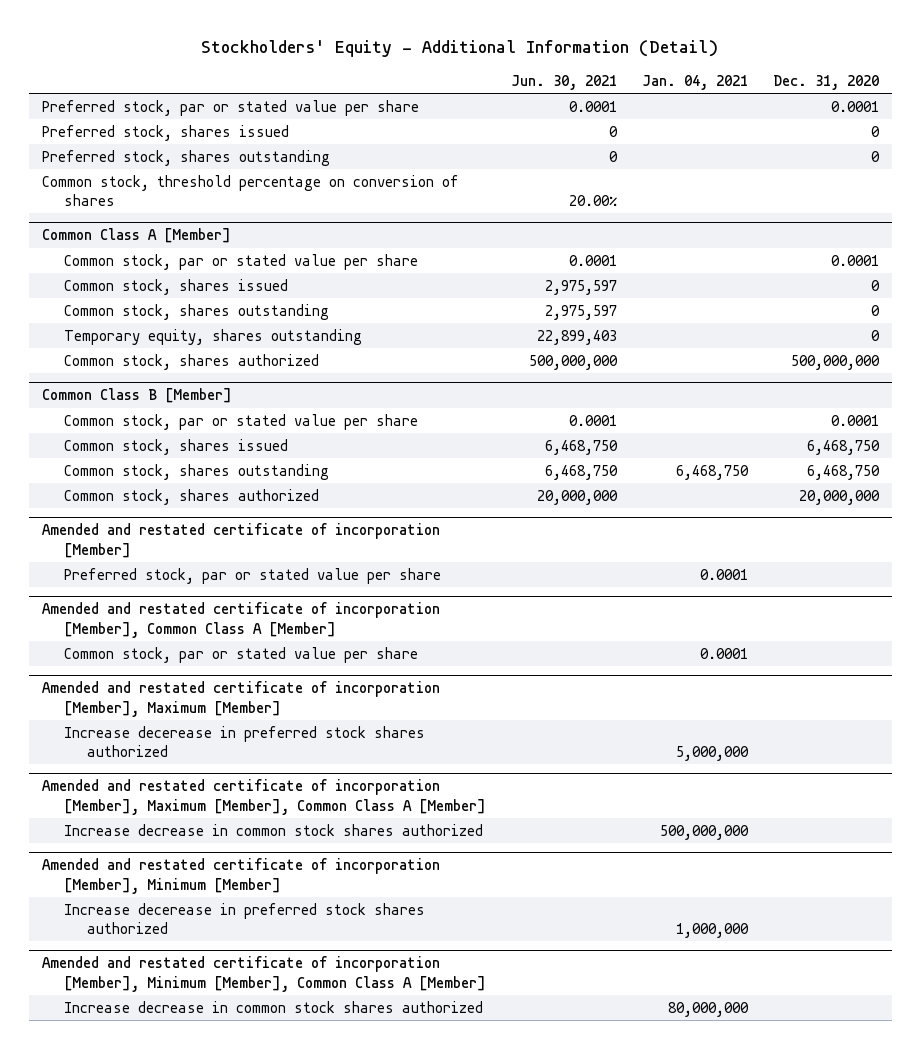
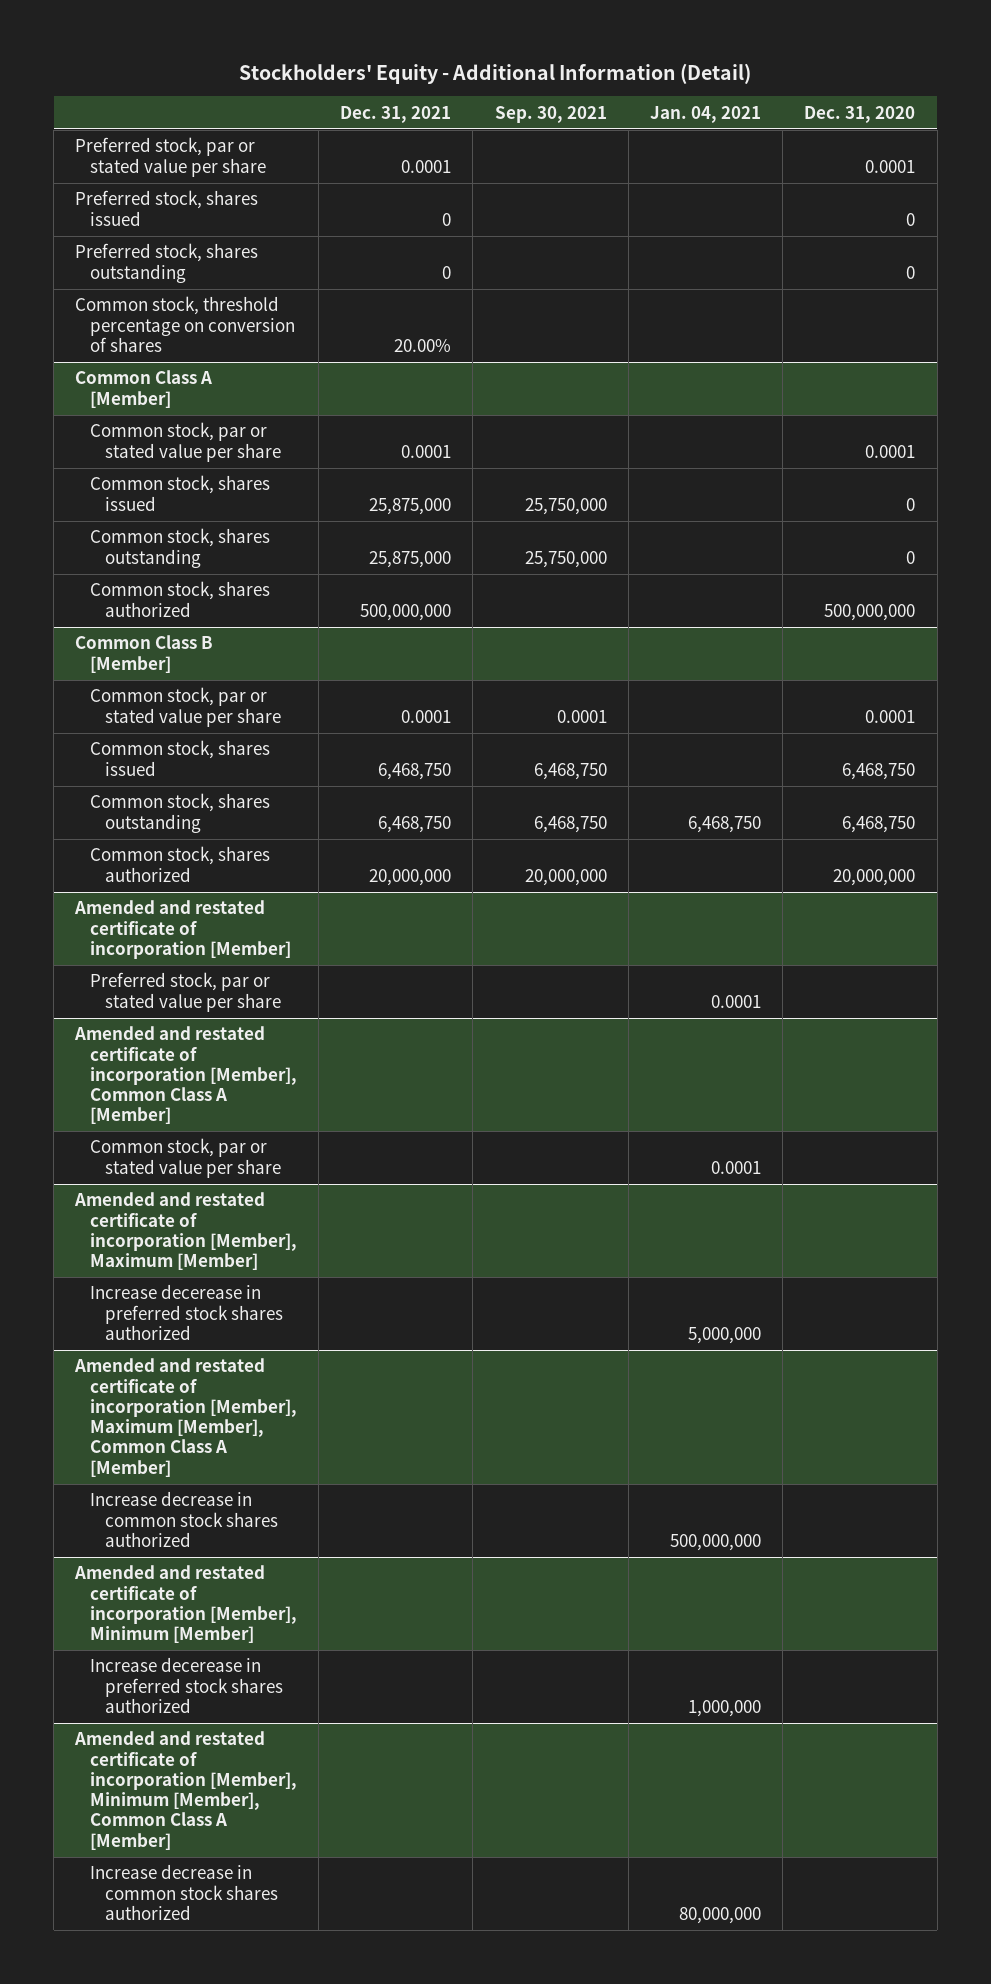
[511,74,618,90] Jun. 30, 2021 -> none
none -> [340,105,452,123] Dec. 31, 2021
none -> [494,105,607,123] Sep. 30, 2021
[64,328,363,345] Temporary equity, shares outstanding -> none

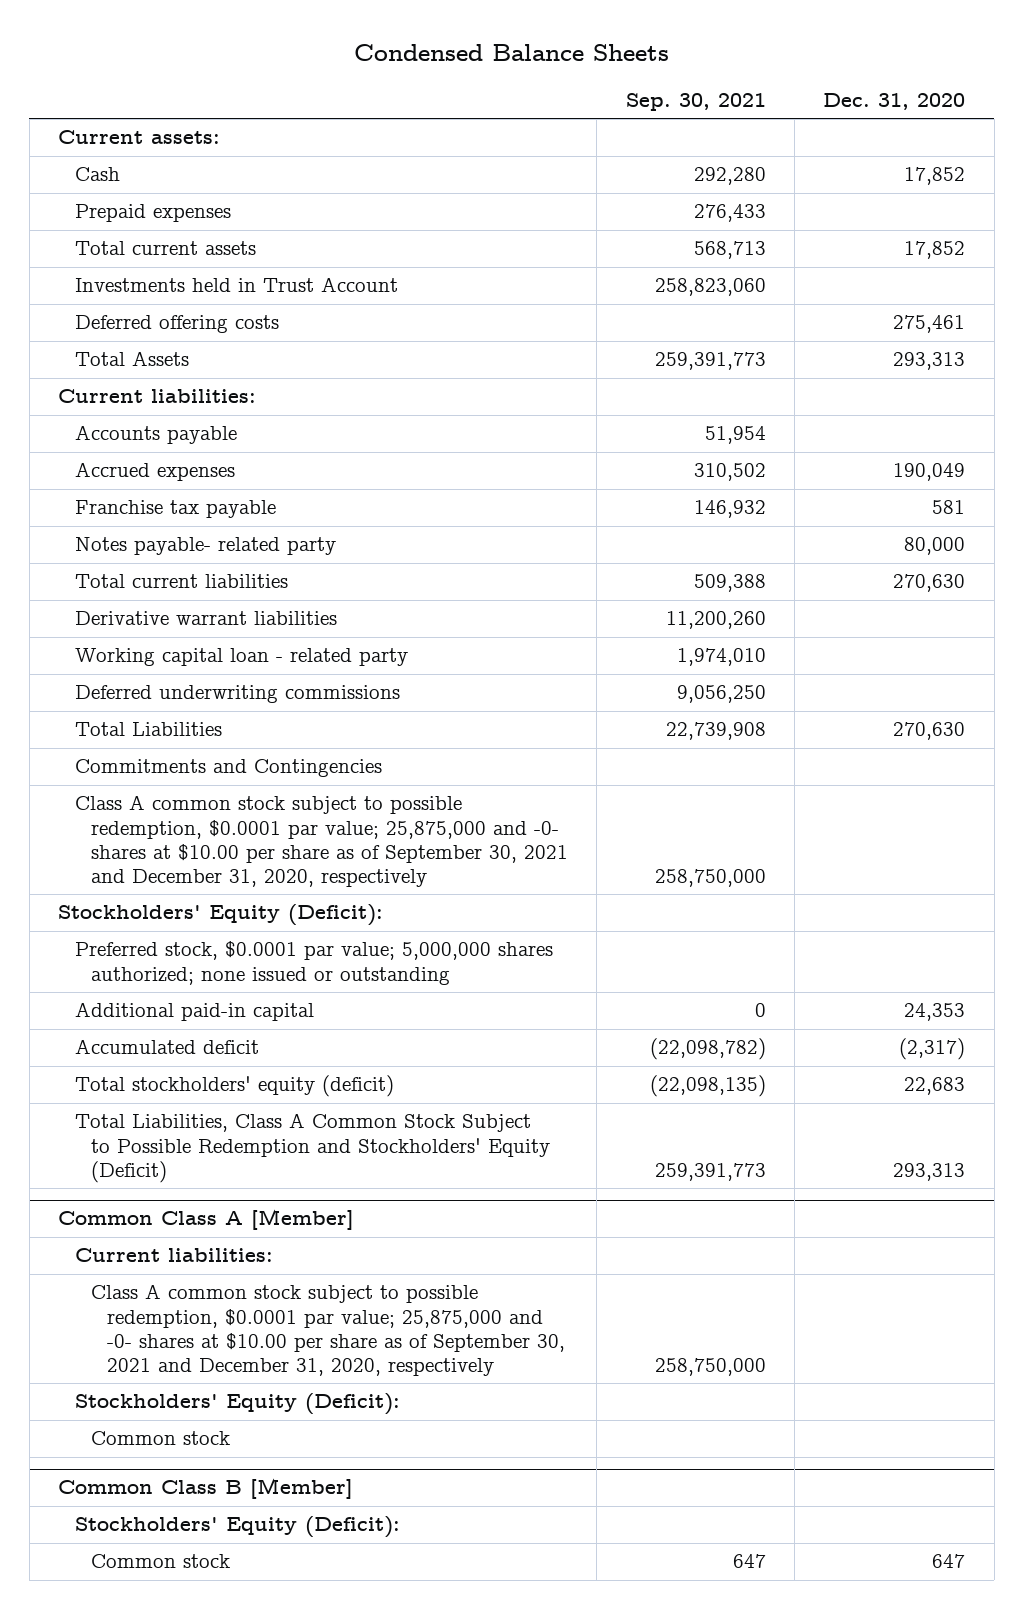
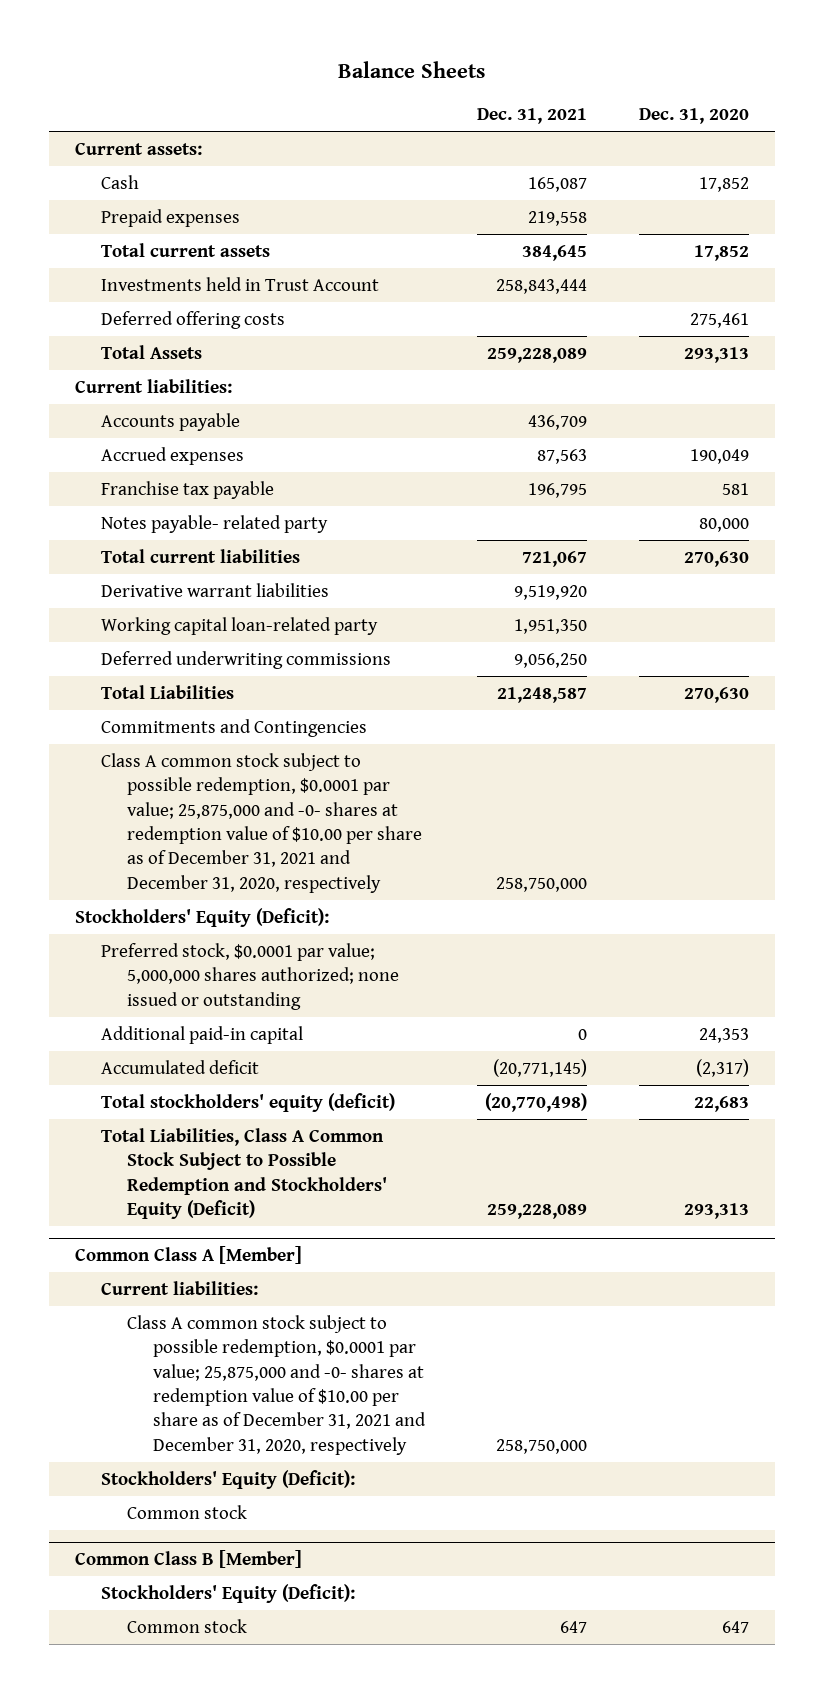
[353,43,669,61] Condensed Balance Sheets -> [338,61,486,79] Balance Sheets
[625,92,766,111] Sep. 30, 2021 -> none
none -> [477,108,588,125] Dec. 31, 2021
[74,648,408,667] Working capital loan - related party -> [101,616,379,635] Working capital loan-related party
[74,795,569,887] Class A common stock subject to possible redemption, $0.0001 par value; 25,875,000 and -0- shares at $10.00 per share as of September 30, 2021 and December 31, 2020, respectively -> [101,752,423,893] Class A common stock subject to possible redemption, $0.0001 par value; 25,875,000 and -0- shares at redemption value of $10.00 per share as of December 31, 2021 and December 31, 2020, respectively
[91,1284,566,1376] Class A common stock subject to possible redemption, $0.0001 par value; 25,875,000 and -0- shares at $10.00 per share as of September 30, 2021 and December 31, 2020, respectively -> [127,1314,427,1455] Class A common stock subject to possible redemption, $0.0001 par value; 25,875,000 and -0- shares at redemption value of $10.00 per share as of December 31, 2021 and December 31, 2020, respectively

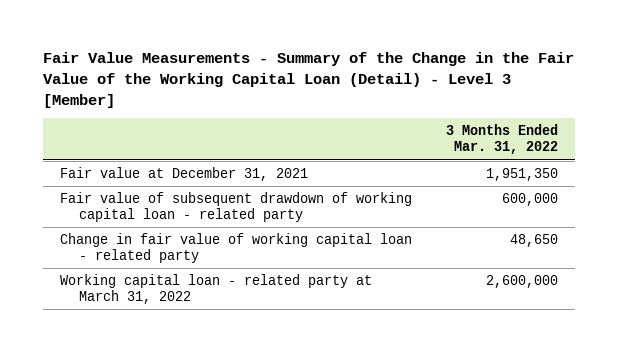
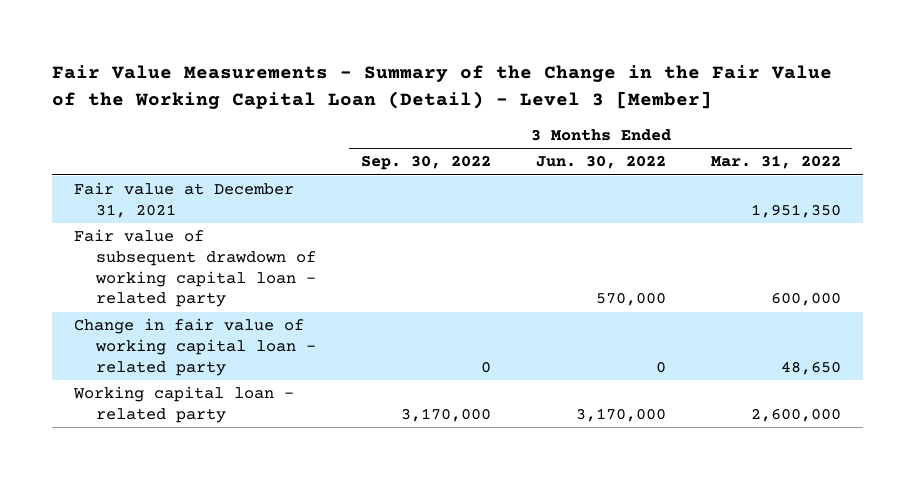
none -> [360,155,491,171] Sep. 30, 2022
none -> [535,155,666,170] Jun. 30, 2022
[59,273,372,305] Working capital loan - related party at March 31, 2022 -> [73,386,295,423] Working capital loan - related party

